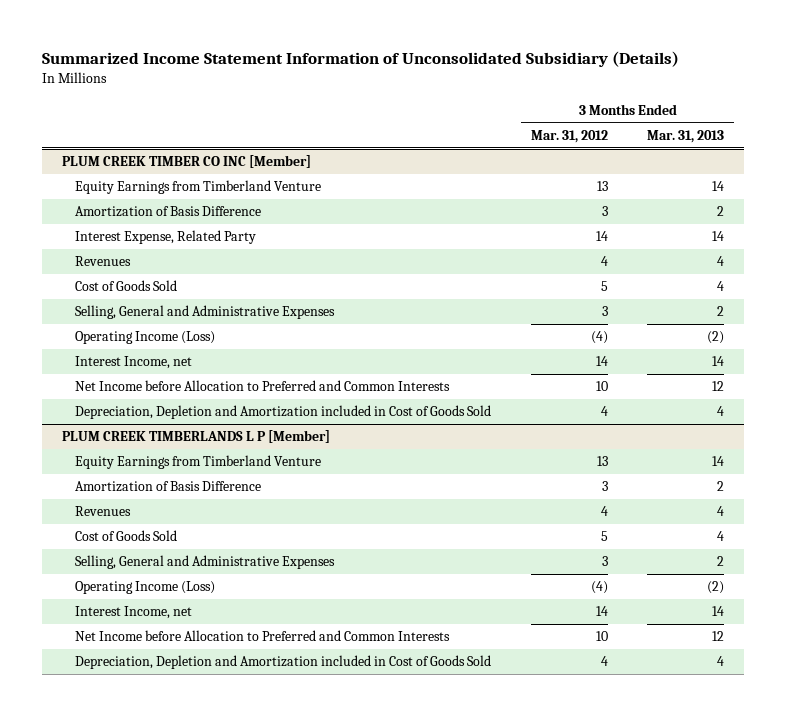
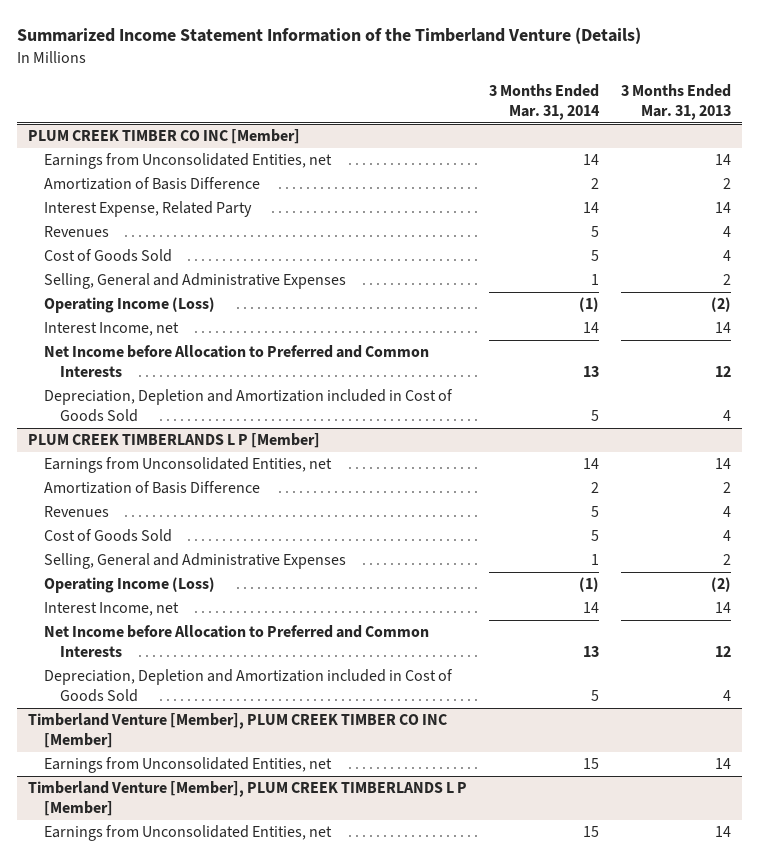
[42,51,680,68] Summarized Income Statement Information of Unconsolidated Subsidiary (Details) -> [16,27,641,45] Summarized Income Statement Information of the Timberland Venture (Details)
[530,130,608,144] Mar. 31, 2012 -> none
none -> [488,83,600,120] 3 Months Ended Mar. 31, 2014
[75,180,322,195] Equity Earnings from Timberland Venture -> [44,153,333,170] Earnings from Unconsolidated Entities, net
[75,455,322,470] Equity Earnings from Timberland Venture -> [44,457,333,474] Earnings from Unconsolidated Entities, net
none -> [27,713,447,749] Timberland Venture [Member], PLUM CREEK TIMBER CO INC [Member]
none -> [44,757,333,774] Earnings from Unconsolidated Entities, net
none -> [27,781,467,817] Timberland Venture [Member], PLUM CREEK TIMBERLANDS L P [Member]
none -> [44,825,333,842] Earnings from Unconsolidated Entities, net

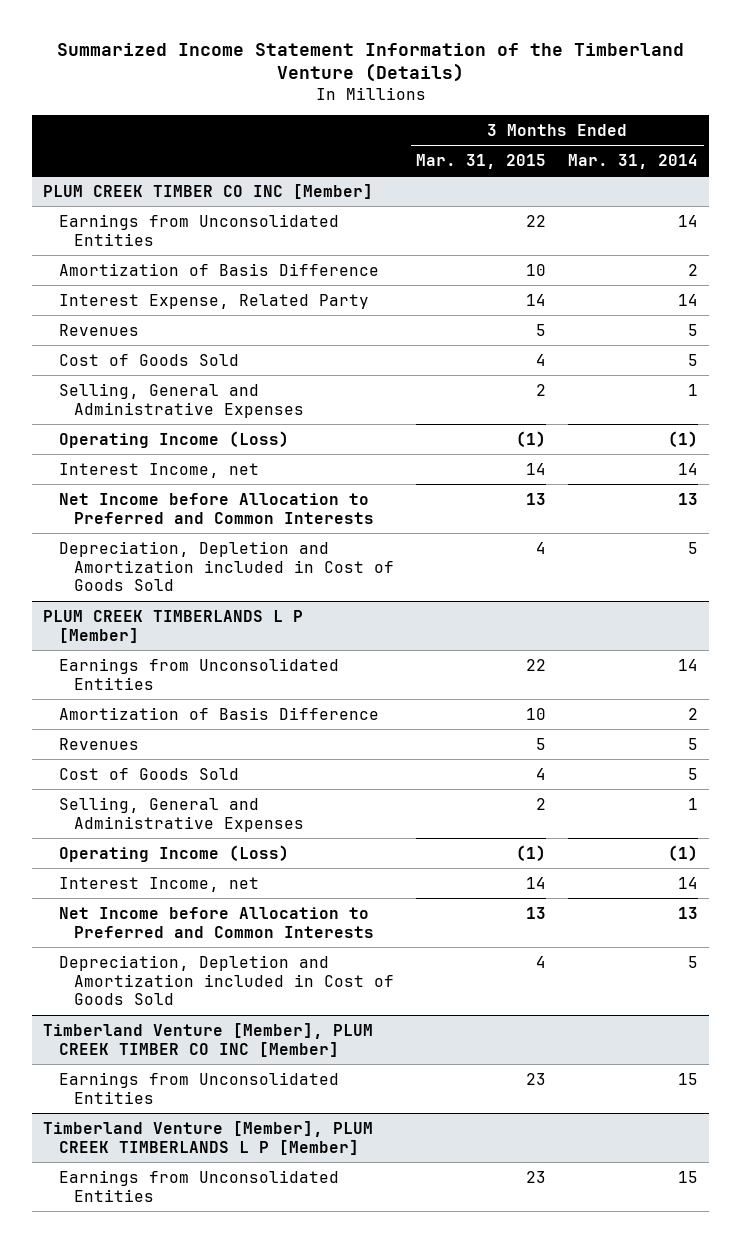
[620,83,731,120] 3 Months Ended Mar. 31, 2013 -> none
none -> [416,153,547,169] Mar. 31, 2015
[44,153,333,170] Earnings from Unconsolidated Entities, net -> [58,213,339,246] Earnings from Unconsolidated Entities
[44,457,333,474] Earnings from Unconsolidated Entities, net -> [58,657,339,690] Earnings from Unconsolidated Entities
[44,757,333,774] Earnings from Unconsolidated Entities, net -> [58,1071,339,1104] Earnings from Unconsolidated Entities
[44,825,333,842] Earnings from Unconsolidated Entities, net -> [58,1169,339,1202] Earnings from Unconsolidated Entities

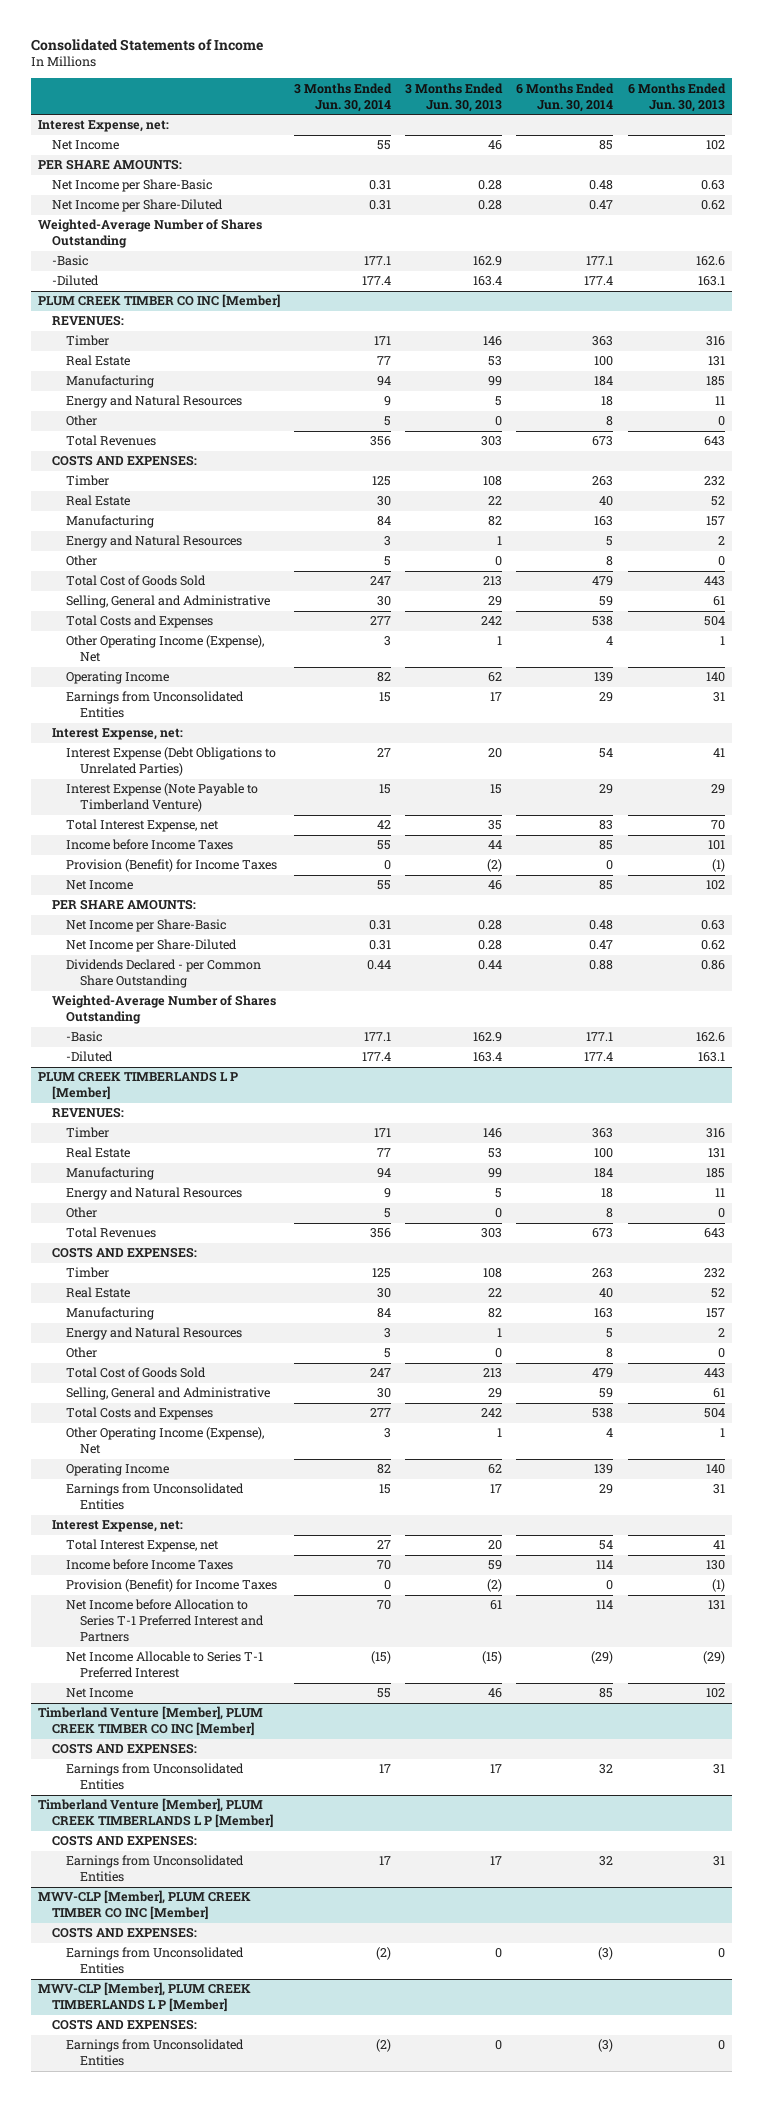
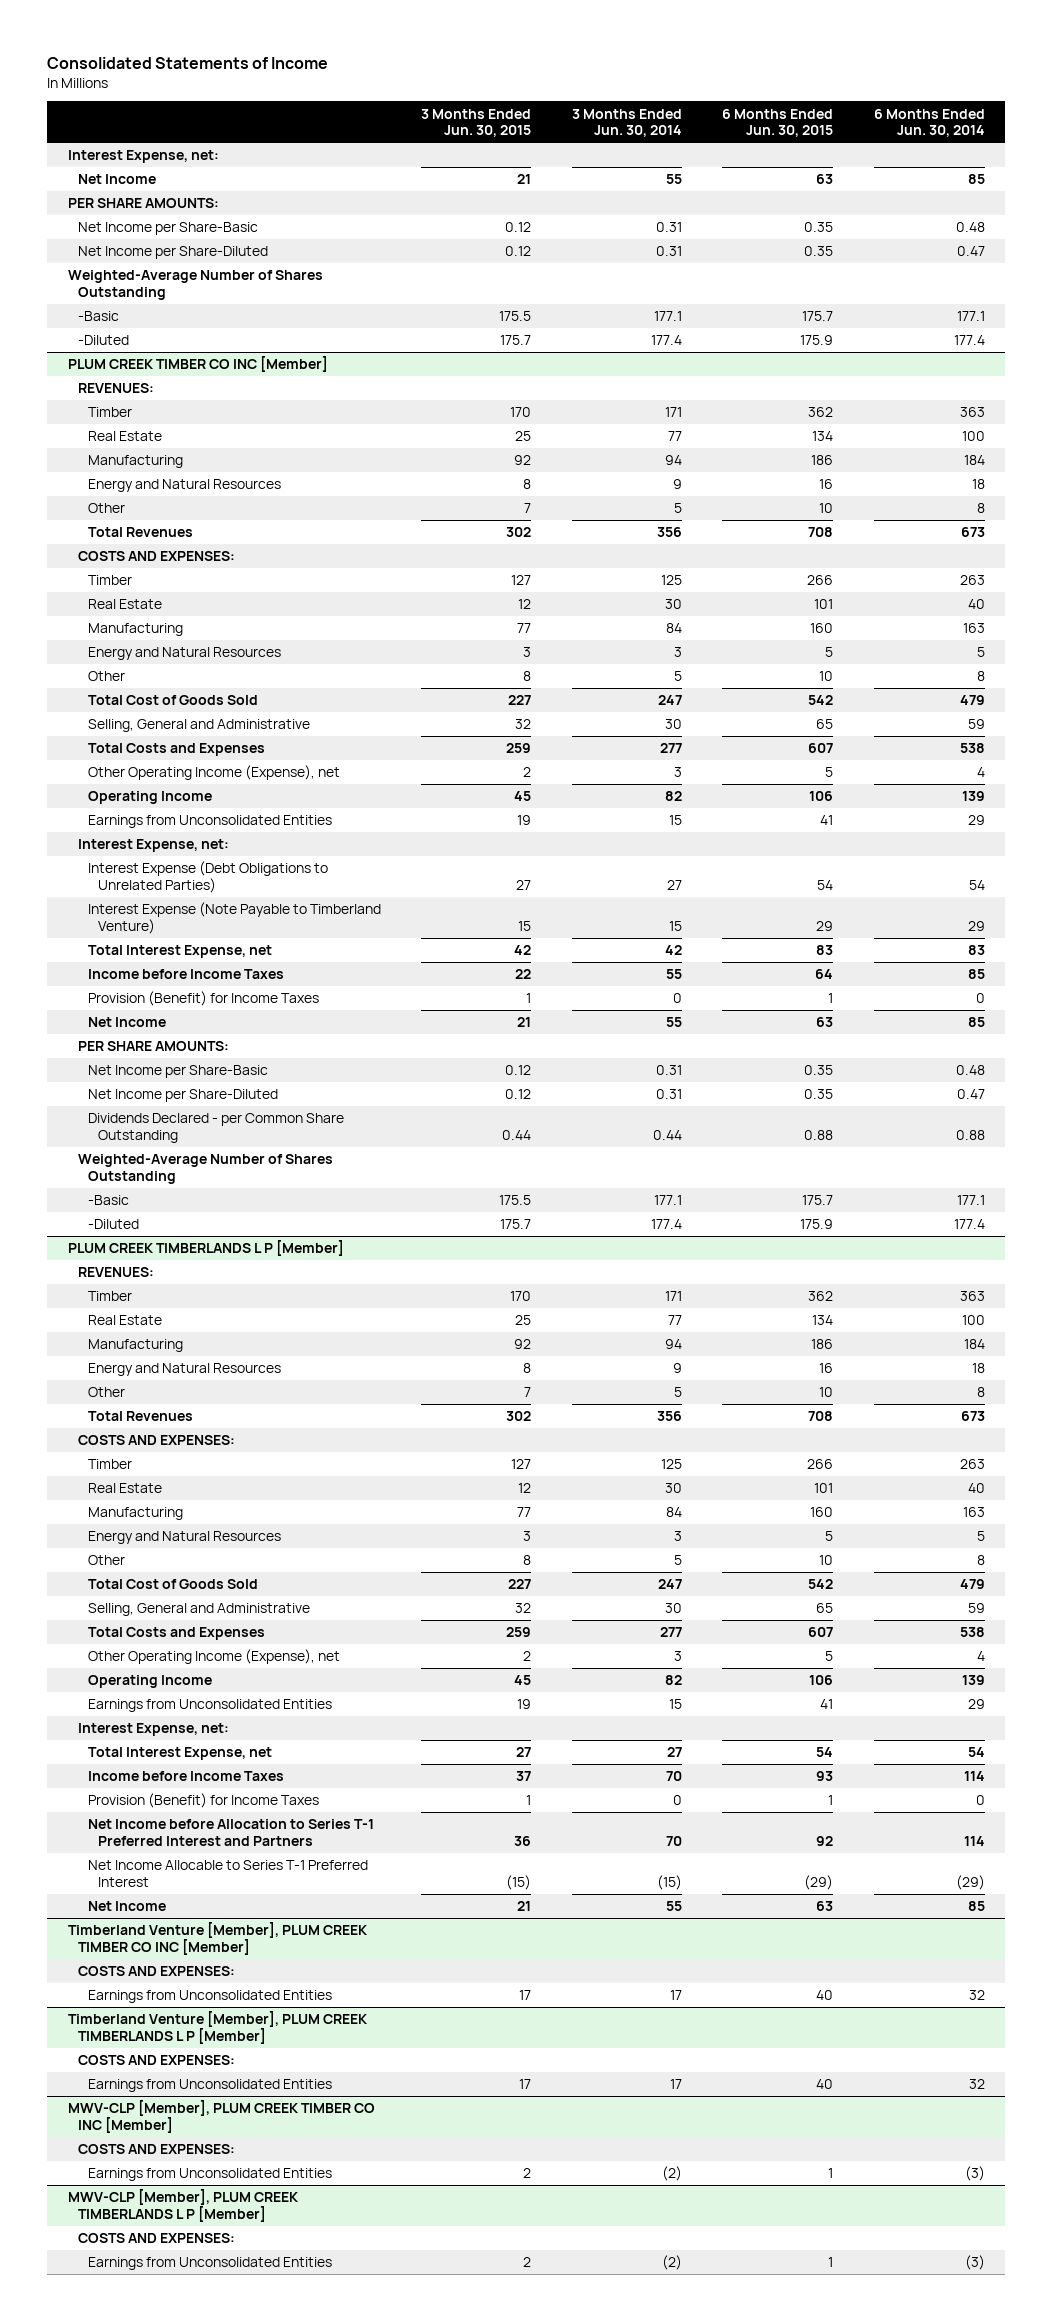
[405,82,504,112] 3 Months Ended Jun. 30, 2013 -> none
[627,82,726,112] 6 Months Ended Jun. 30, 2013 -> none
none -> [421,108,532,138] 3 Months Ended Jun. 30, 2015
none -> [722,108,834,138] 6 Months Ended Jun. 30, 2015
[65,635,264,663] Other Operating Income (Expense), Net -> [87,765,340,781] Other Operating Income (Expense), net
[65,1427,264,1455] Other Operating Income (Expense), Net -> [87,1649,340,1665] Other Operating Income (Expense), net

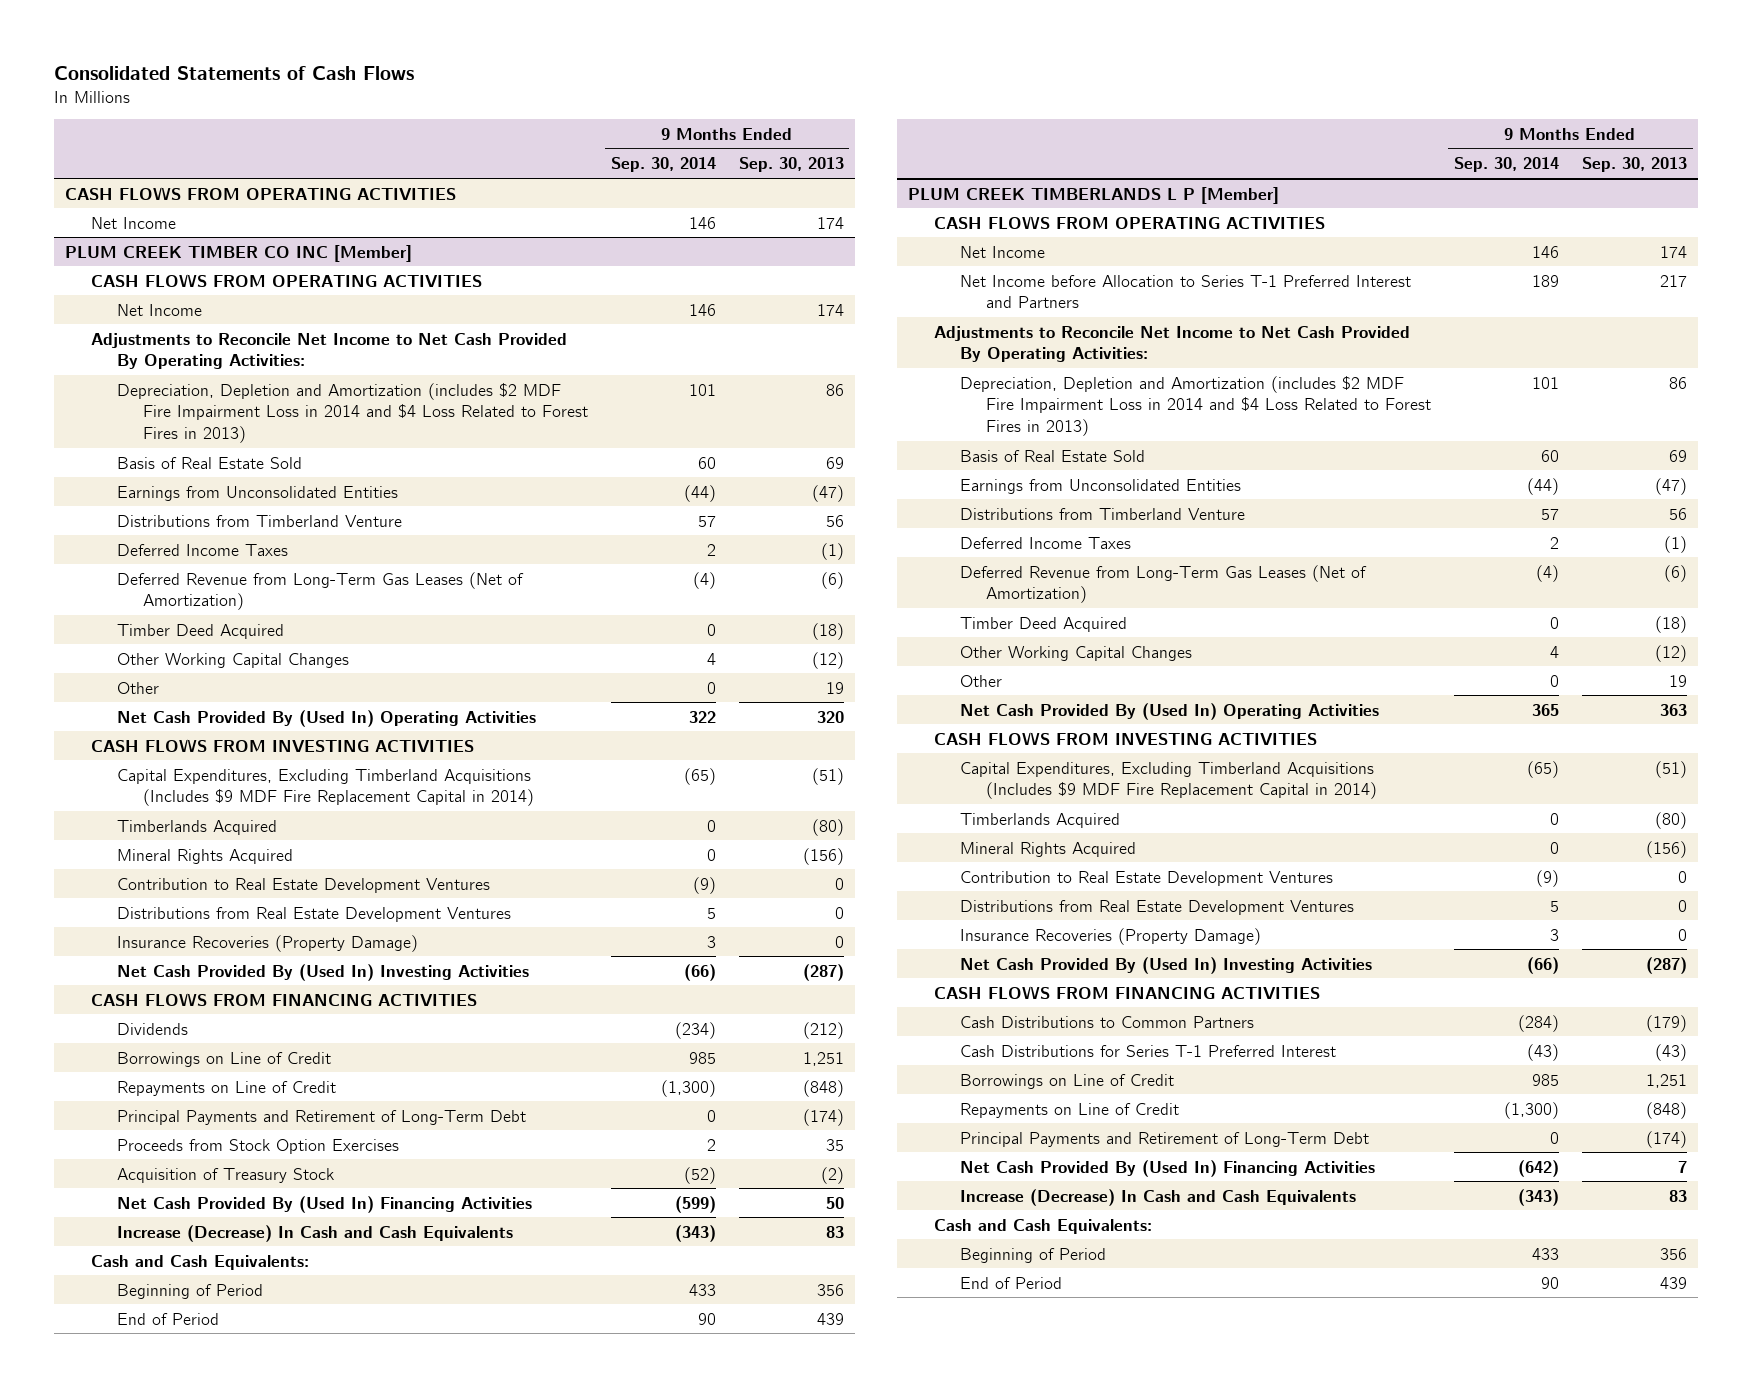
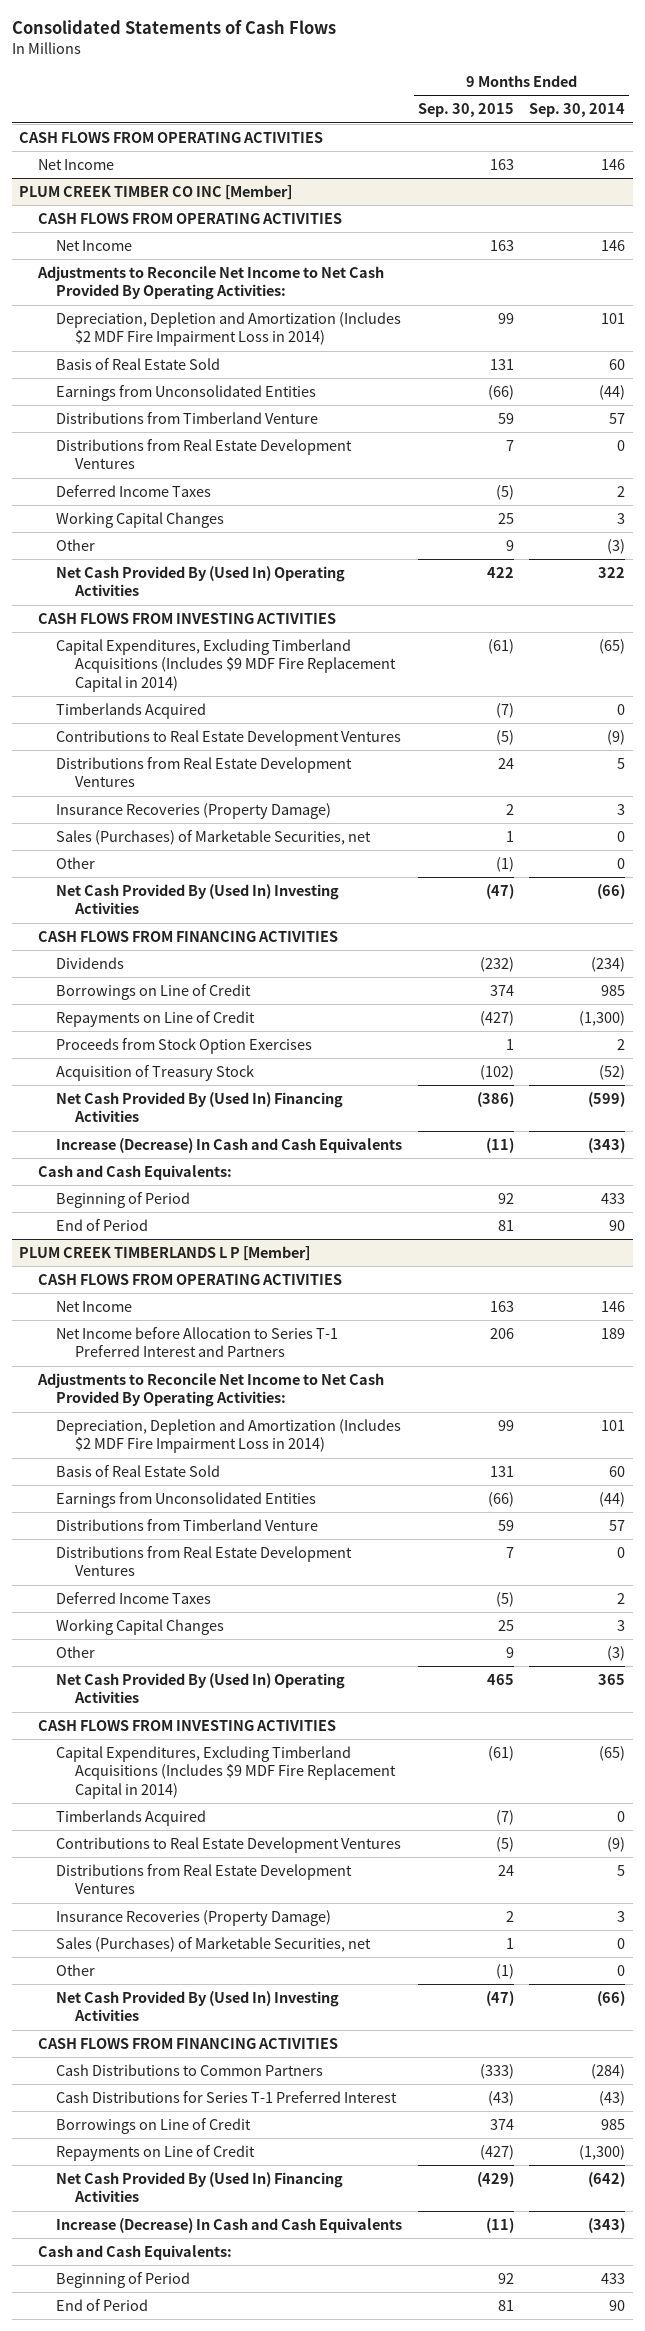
[738,157,844,173] Sep. 30, 2013 -> none
none -> [417,103,514,118] Sep. 30, 2015
[116,382,588,444] Depreciation, Depletion and Amortization (includes $2 MDF Fire Impairment Loss in 2014 and $4 Loss Related to Forest Fires in 2013) -> [56,311,402,347] Depreciation, Depletion and Amortization (Includes $2 MDF Fire Impairment Loss in 2014)
none -> [56,438,353,470] Distributions from Real Estate Development Ventures
[116,571,524,611] Deferred Revenue from Long-Term Gas Leases (Net of Amortization) -> none
[116,623,284,639] Timber Deed Acquired -> none
[116,652,349,668] Other Working Capital Changes -> [56,511,225,528] Working Capital Changes
[706,652,716,665] 4 -> [617,512,626,524] 3
none -> [56,538,96,551] Other
[116,848,293,864] Mineral Rights Acquired -> none
[116,877,490,893] Contribution to Real Estate Development Ventures -> [56,729,402,746] Contributions to Real Estate Development Ventures
none -> [56,829,372,845] Sales (Purchases) of Marketable Securities, net
[116,681,159,694] Other -> [56,856,96,869] Other
[116,1109,526,1125] Principal Payments and Retirement of Long-Term Debt -> none
[960,375,1432,437] Depreciation, Depletion and Amortization (includes $2 MDF Fire Impairment Loss in 2014 and $4 Loss Related to Forest Fires in 2013) -> [56,1418,402,1454] Depreciation, Depletion and Amortization (Includes $2 MDF Fire Impairment Loss in 2014)
none -> [56,1545,353,1577] Distributions from Real Estate Development Ventures
[960,564,1368,604] Deferred Revenue from Long-Term Gas Leases (Net of Amortization) -> none
[960,616,1128,632] Timber Deed Acquired -> none
[960,645,1193,661] Other Working Capital Changes -> [56,1618,225,1635] Working Capital Changes
[1550,645,1560,658] 4 -> [617,1619,626,1631] 3
none -> [56,1645,96,1658] Other
[960,841,1137,857] Mineral Rights Acquired -> none
[960,870,1334,886] Contribution to Real Estate Development Ventures -> [56,1836,402,1853] Contributions to Real Estate Development Ventures
none -> [56,1936,372,1952] Sales (Purchases) of Marketable Securities, net
[960,674,1003,687] Other -> [56,1963,96,1976] Other
[960,1131,1370,1147] Principal Payments and Retirement of Long-Term Debt -> none

